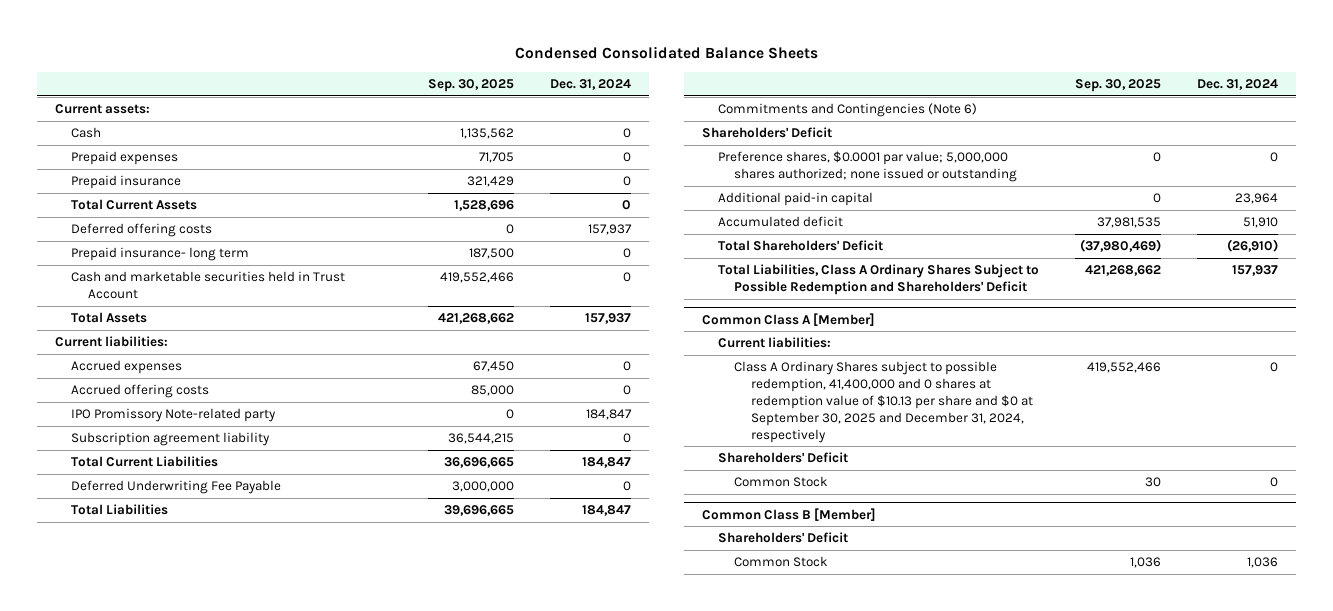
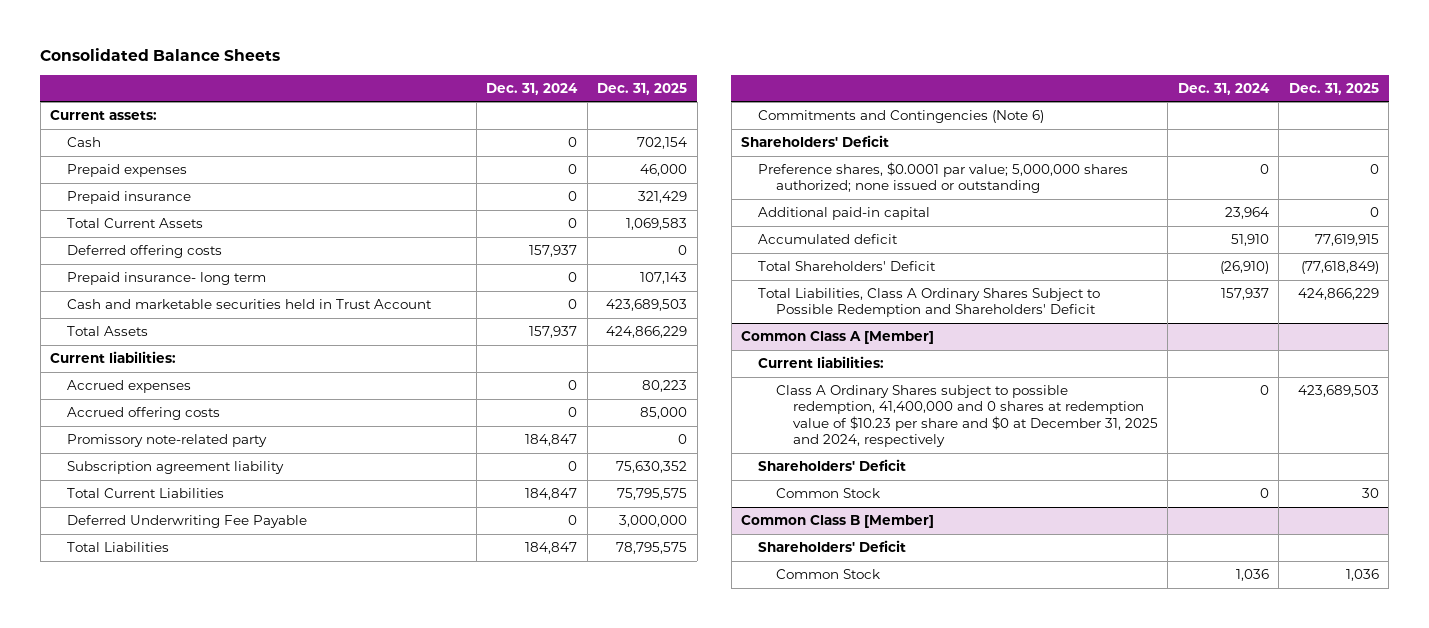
[514,46,818,60] Condensed Consolidated Balance Sheets -> [40,48,281,62] Consolidated Balance Sheets
[428,79,515,93] Sep. 30, 2025 -> none
none -> [597,82,688,95] Dec. 31, 2025
[71,408,277,423] IPO Promissory Note-related party -> [67,434,268,448] Promissory note-related party
[734,361,1033,443] Class A Ordinary Shares subject to possible redemption, 41,400,000 and 0 shares at redemption value of $10.13 per share and $0 at September 30, 2025 and December 31, 2024, respectively -> [775,385,1158,448] Class A Ordinary Shares subject to possible redemption, 41,400,000 and 0 shares at redemption value of $10.23 per share and $0 at December 31, 2025 and 2024, respectively

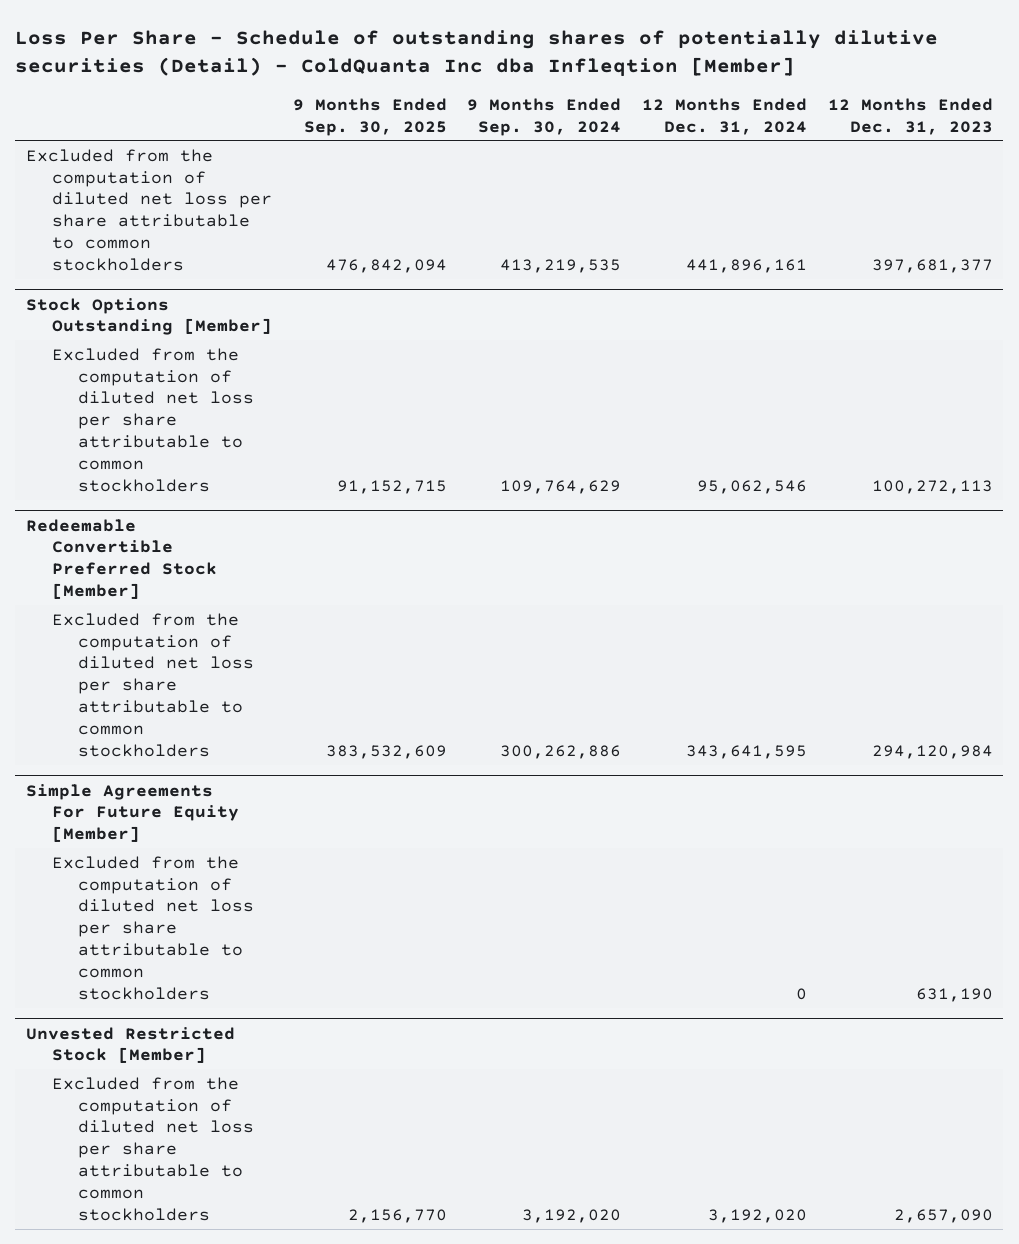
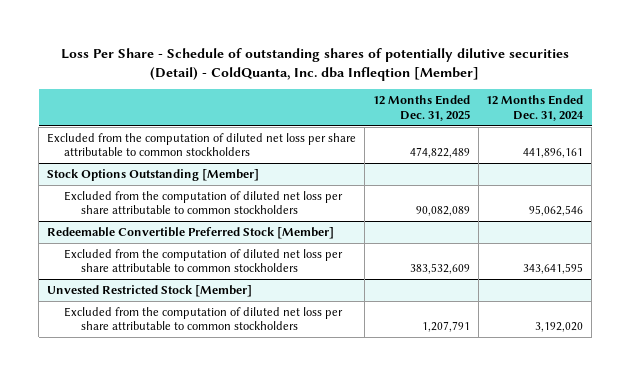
[15,29,939,76] Loss Per Share - Schedule of outstanding shares of potentially dilutive securities (Detail) - ColdQuanta Inc dba Infleqtion [Member] -> [61,47,570,82] Loss Per Share - Schedule of outstanding shares of potentially dilutive securities (Detail) - ColdQuanta, Inc. dba Infleqtion [Member]
[292,97,447,136] 9 Months Ended Sep. 30, 2025 -> none
[467,97,622,136] 9 Months Ended Sep. 30, 2024 -> none
[827,97,993,135] 12 Months Ended Dec. 31, 2023 -> none
none -> [372,95,470,121] 12 Months Ended Dec. 31, 2025
[25,783,239,843] Simple Agreements For Future Equity [Member] -> none
[51,855,254,1000] Excluded from the computation of diluted net loss per share attributable to common stockholders -> none

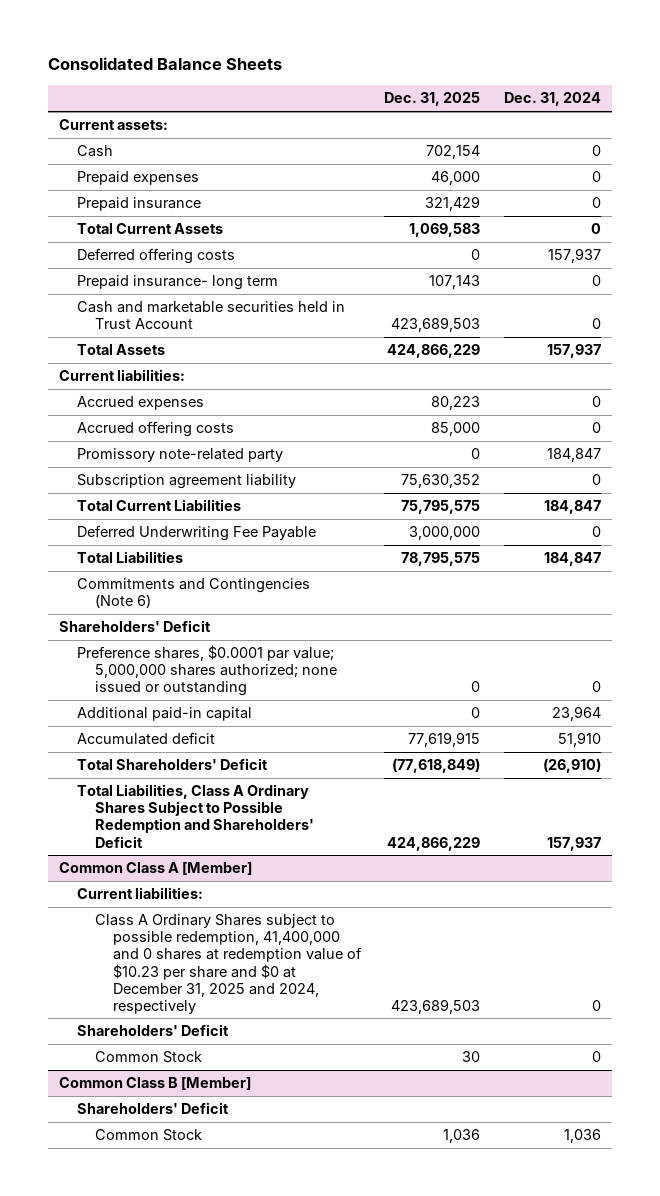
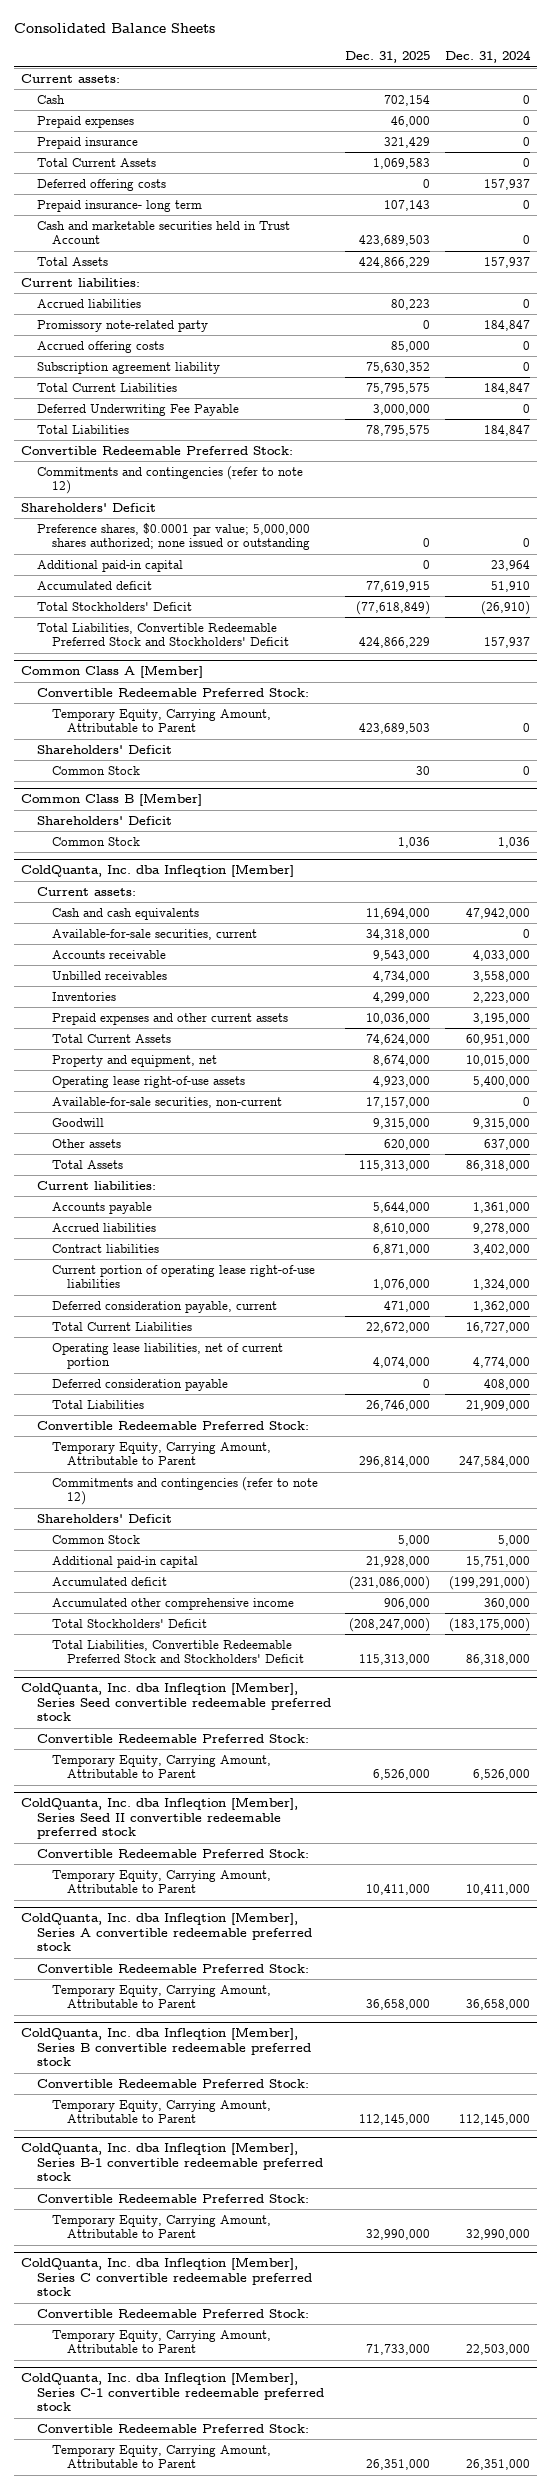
[77,396,205,411] Accrued expenses -> [36,298,141,308] Accrued liabilities
[77,421,235,438] Accrued offering costs -> [36,340,164,353] Accrued offering costs
none -> [21,445,294,455] Convertible Redeemable Preferred Stock:
[77,578,311,609] Commitments and Contingencies (Note 6) -> [36,465,303,495] Commitments and contingencies (refer to note 12)
[77,758,269,771] Total Shareholders' Deficit -> [36,601,192,611] Total Stockholders' Deficit
[77,784,314,848] Total Liabilities, Class A Ordinary Shares Subject to Possible Redemption and Shareholders' Deficit -> [36,622,289,647] Total Liabilities, Convertible Redeemable Preferred Stock and Stockholders' Deficit
[77,887,204,900] Current liabilities: -> none
none -> [36,687,309,697] Convertible Redeemable Preferred Stock:
[94,914,362,1014] Class A Ordinary Shares subject to possible redemption, 41,400,000 and 0 shares at redemption value of $10.23 per share and $0 at December 31, 2025 and 2024, respectively -> [51,708,271,733] Temporary Equity, Carrying Amount, Attributable to Parent
none -> [21,864,295,878] ColdQuanta, Inc. dba Infleqtion [Member]
none -> [36,886,136,896] Current assets:
none -> [51,907,199,920] Cash and cash equivalents
none -> [51,928,257,940] Available-for-sale securities, current
none -> [51,949,166,959] Accounts receivable
none -> [51,970,167,980] Unbilled receivables
none -> [51,991,116,1001] Inventories
none -> [51,1012,288,1025] Prepaid expenses and other current assets
none -> [51,1033,171,1043] Total Current Assets
none -> [51,1054,217,1067] Property and equipment, net
none -> [51,1075,245,1088] Operating lease right-of-use assets
none -> [51,1096,282,1108] Available-for-sale securities, non-current
none -> [51,1117,104,1127] Goodwill
none -> [51,1138,121,1148] Other assets
none -> [51,1159,123,1169] Total Assets
none -> [36,1180,156,1190] Current liabilities:
none -> [51,1201,152,1214] Accounts payable
none -> [51,1222,156,1232] Accrued liabilities
none -> [51,1243,159,1253] Contract liabilities
none -> [51,1264,315,1289] Current portion of operating lease right-of-use liabilities
none -> [51,1300,277,1313] Deferred consideration payable, current
none -> [51,1321,192,1331] Total Current Liabilities
none -> [51,1342,283,1370] Operating lease liabilities, net of current portion
none -> [51,1378,228,1391] Deferred consideration payable
none -> [51,1399,144,1409] Total Liabilities
none -> [36,1420,309,1430] Convertible Redeemable Preferred Stock:
none -> [51,1441,271,1466] Temporary Equity, Carrying Amount, Attributable to Parent
none -> [51,1476,318,1506] Commitments and contingencies (refer to note 12)
none -> [36,1513,172,1523] Shareholders' Deficit
none -> [51,1534,140,1544] Common Stock
none -> [51,1555,198,1568] Additional paid-in capital
none -> [51,1576,167,1586] Accumulated deficit
none -> [51,1597,294,1610] Accumulated other comprehensive income
none -> [51,1618,207,1628] Total Stockholders' Deficit
none -> [51,1639,305,1664] Total Liabilities, Convertible Redeemable Preferred Stock and Stockholders' Deficit
none -> [21,1682,331,1722] ColdQuanta, Inc. dba Infleqtion [Member], Series Seed convertible redeemable preferred stock
none -> [36,1733,309,1743] Convertible Redeemable Preferred Stock:
none -> [51,1754,271,1779] Temporary Equity, Carrying Amount, Attributable to Parent
none -> [21,1797,299,1840] ColdQuanta, Inc. dba Infleqtion [Member], Series Seed II convertible redeemable preferred stock
none -> [36,1848,309,1858] Convertible Redeemable Preferred Stock:
none -> [51,1869,271,1894] Temporary Equity, Carrying Amount, Attributable to Parent
none -> [21,1912,312,1952] ColdQuanta, Inc. dba Infleqtion [Member], Series A convertible redeemable preferred stock
none -> [36,1963,309,1973] Convertible Redeemable Preferred Stock:
none -> [51,1984,271,2009] Temporary Equity, Carrying Amount, Attributable to Parent
none -> [21,2027,311,2067] ColdQuanta, Inc. dba Infleqtion [Member], Series B convertible redeemable preferred stock
none -> [36,2078,309,2088] Convertible Redeemable Preferred Stock:
none -> [51,2099,271,2124] Temporary Equity, Carrying Amount, Attributable to Parent
none -> [21,2142,323,2182] ColdQuanta, Inc. dba Infleqtion [Member], Series B-1 convertible redeemable preferred stock
none -> [36,2193,309,2203] Convertible Redeemable Preferred Stock:
none -> [51,2214,271,2239] Temporary Equity, Carrying Amount, Attributable to Parent
none -> [21,2257,312,2297] ColdQuanta, Inc. dba Infleqtion [Member], Series C convertible redeemable preferred stock
none -> [36,2308,309,2318] Convertible Redeemable Preferred Stock:
none -> [51,2329,271,2354] Temporary Equity, Carrying Amount, Attributable to Parent
none -> [21,2372,324,2412] ColdQuanta, Inc. dba Infleqtion [Member], Series C-1 convertible redeemable preferred stock
none -> [36,2423,309,2433] Convertible Redeemable Preferred Stock:
none -> [51,2444,271,2469] Temporary Equity, Carrying Amount, Attributable to Parent

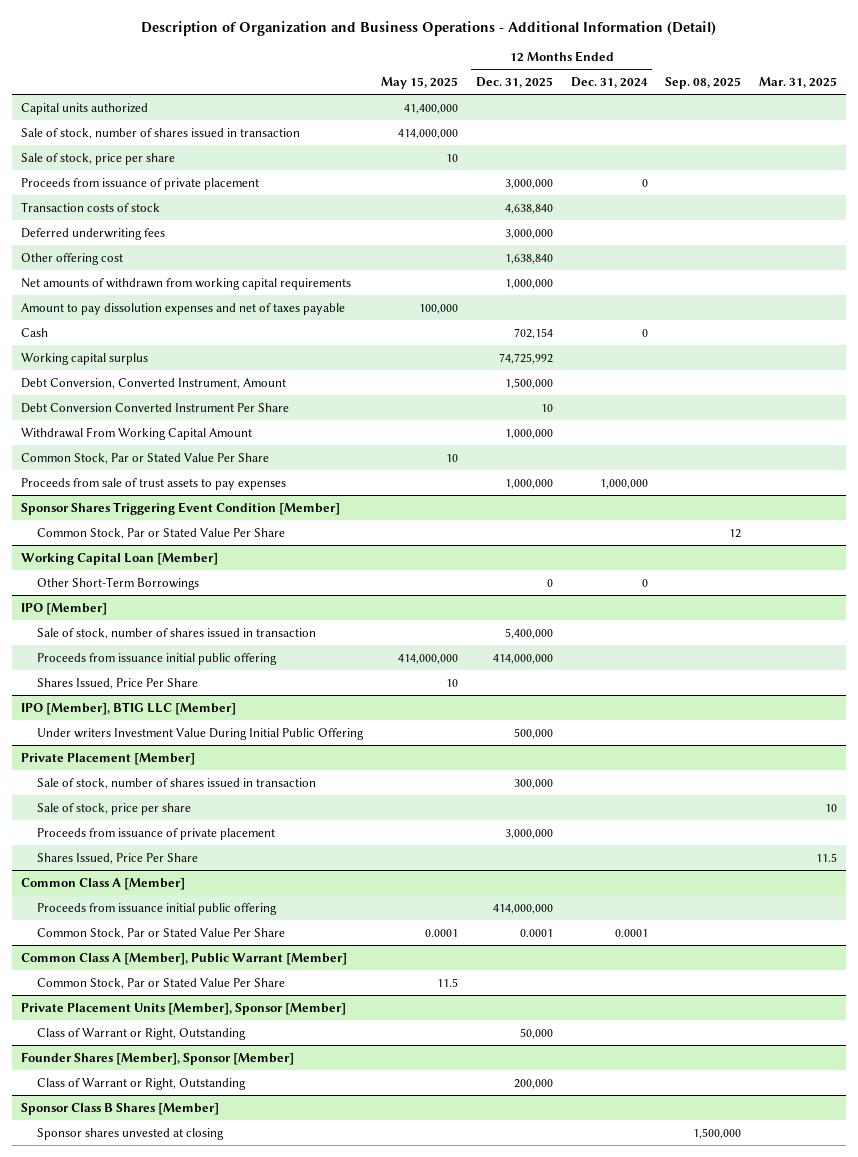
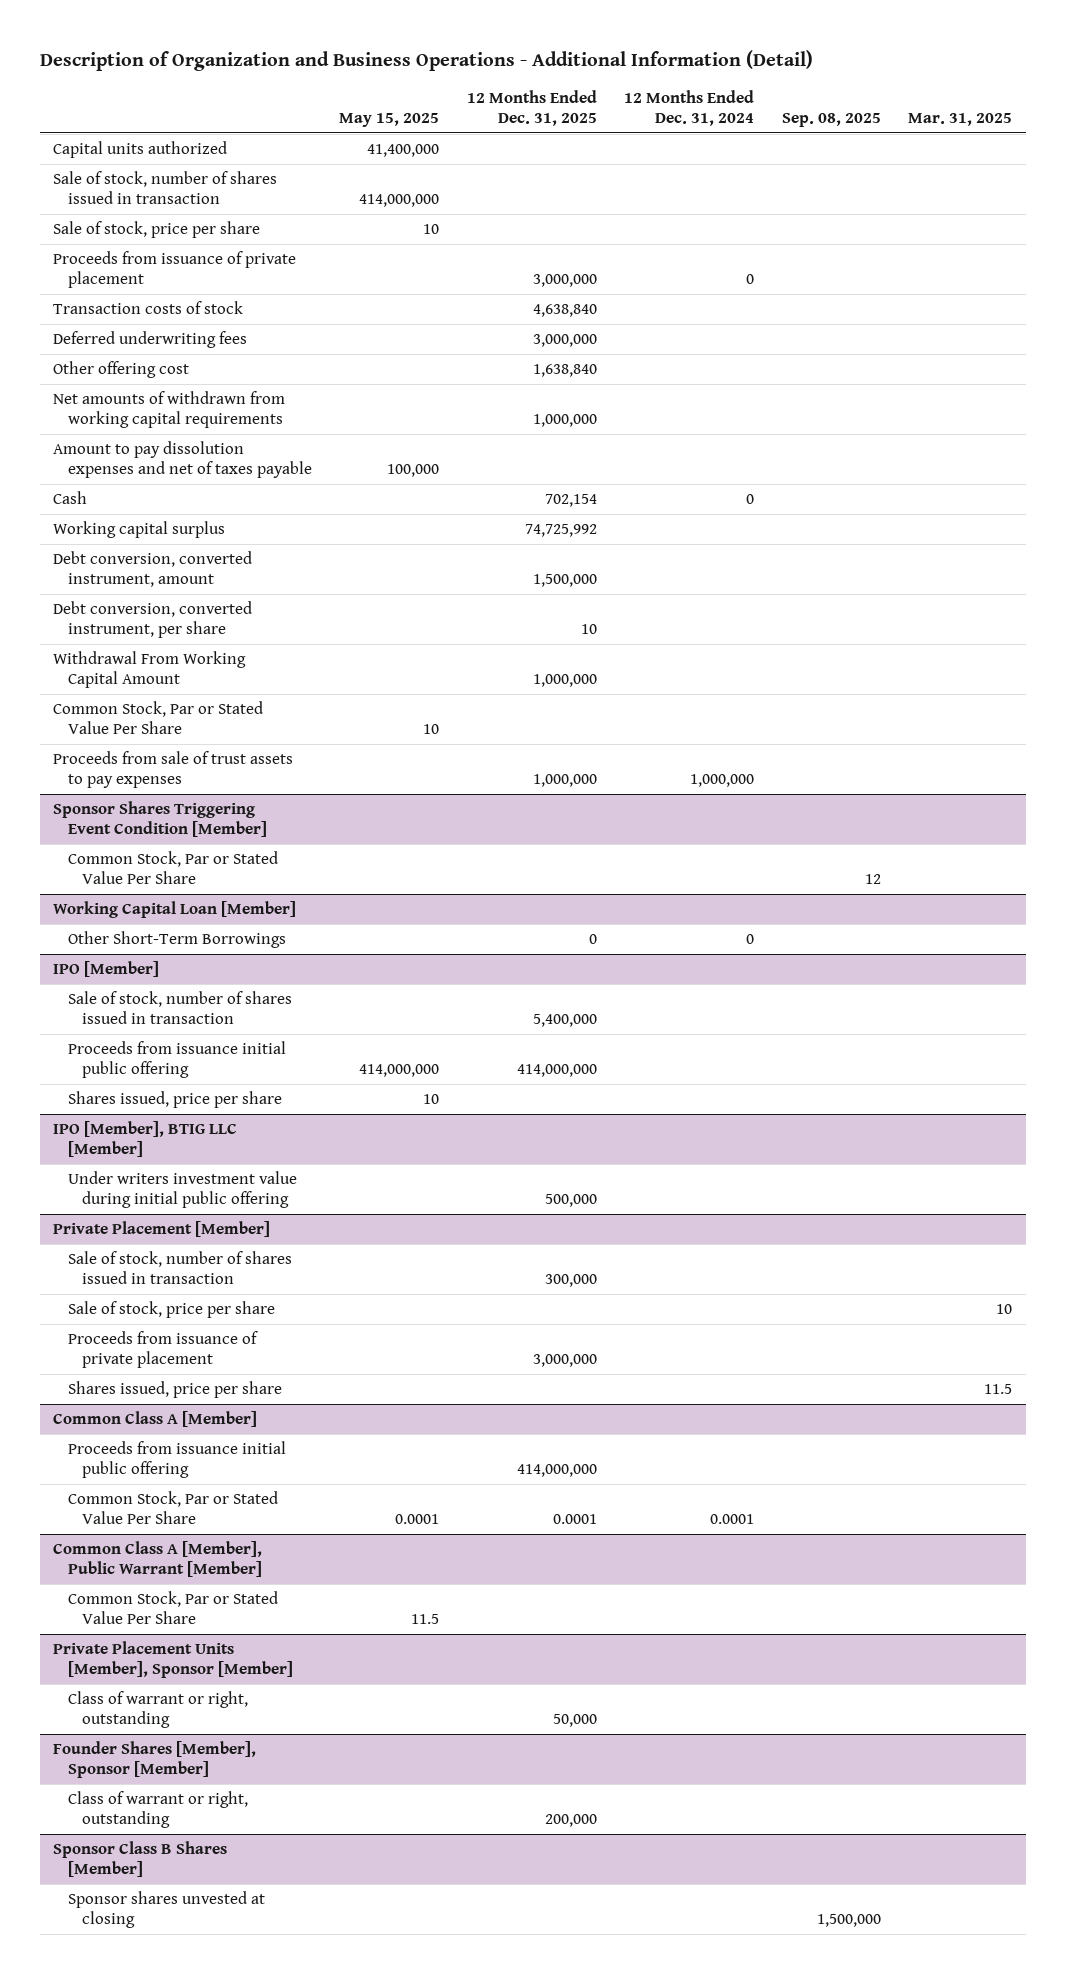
[20,377,286,389] Debt Conversion, Converted Instrument, Amount -> [53,551,253,588] Debt conversion, converted instrument, amount
[20,402,289,413] Debt Conversion Converted Instrument Per Share -> [53,601,253,639] Debt conversion, converted instrument, per share
[37,677,199,689] Shares Issued, Price Per Share -> [67,1091,282,1109] Shares issued, price per share
[37,727,365,740] Under writers Investment Value During Initial Public Offering -> [67,1171,297,1209] Under writers investment value during initial public offering
[37,852,199,864] Shares Issued, Price Per Share -> [67,1381,282,1399] Shares issued, price per share
[37,1027,247,1040] Class of Warrant or Right, Outstanding -> [67,1691,248,1729] Class of warrant or right, outstanding
[37,1077,247,1090] Class of Warrant or Right, Outstanding -> [67,1791,248,1829] Class of warrant or right, outstanding

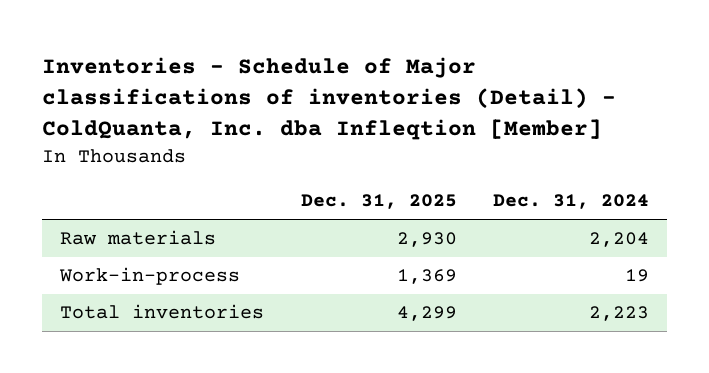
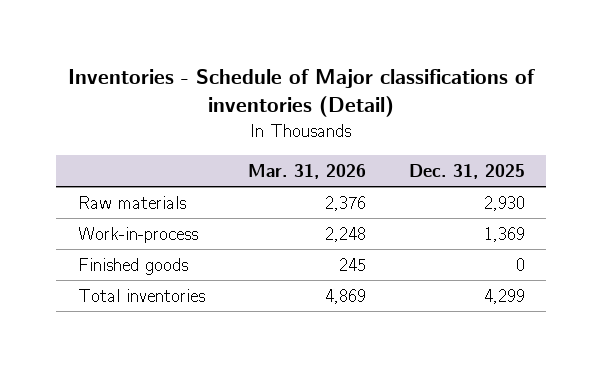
[42,57,617,141] Inventories - Schedule of Major classifications of inventories (Detail) - ColdQuanta, Inc. dba Infleqtion [Member] -> [68,69,536,118] Inventories - Schedule of Major classifications of inventories (Detail)
[492,194,649,210] Dec. 31, 2024 -> none
none -> [247,163,366,179] Mar. 31, 2026
none -> [77,257,188,275] Finished goods

